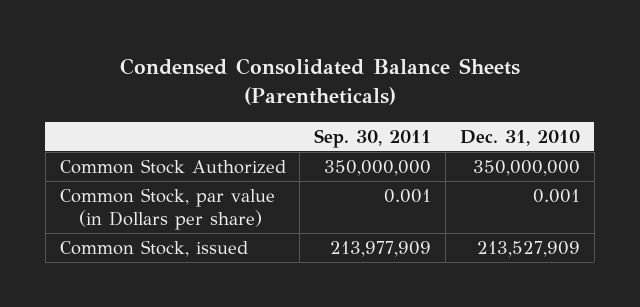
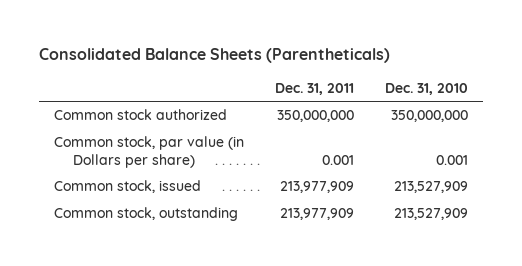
[119,58,520,106] Condensed Consolidated Balance Sheets (Parentheticals) -> [38,48,390,64] Consolidated Balance Sheets (Parentheticals)
[314,128,432,148] Sep. 30, 2011 -> none
none -> [274,82,354,95] Dec. 31, 2011
[59,158,286,174] Common Stock Authorized -> [54,109,228,121] Common stock authorized
[59,187,275,230] Common Stock, par value (in Dollars per share) -> [54,136,245,168] Common stock, par value (in Dollars per share)
[59,239,248,257] Common Stock, issued -> [54,180,202,194] Common stock, issued
none -> [54,207,239,222] Common stock, outstanding

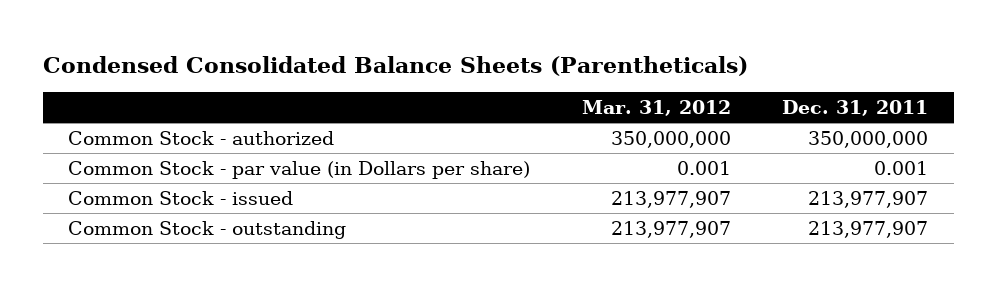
[38,48,390,64] Consolidated Balance Sheets (Parentheticals) -> [42,55,748,76] Condensed Consolidated Balance Sheets (Parentheticals)
[384,82,468,95] Dec. 31, 2010 -> none
none -> [581,99,731,116] Mar. 31, 2012
[54,109,228,121] Common stock authorized -> [68,131,335,146] Common Stock - authorized
[54,136,245,168] Common stock, par value (in Dollars per share) -> [68,161,531,180] Common Stock - par value (in Dollars per share)
[54,180,202,194] Common stock, issued -> [68,191,294,206] Common Stock - issued
[279,181,354,194] 213,977,909 -> [808,191,929,209] 213,977,907
[54,207,239,222] Common stock, outstanding -> [68,221,347,240] Common Stock - outstanding
[279,208,354,221] 213,977,909 -> [808,221,929,239] 213,977,907

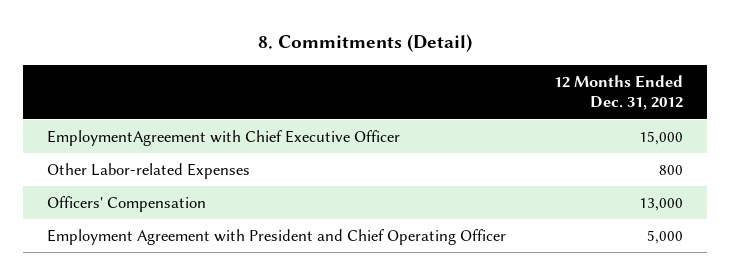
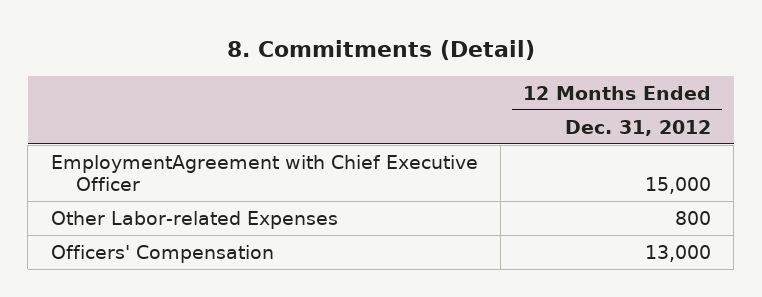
[46,228,506,245] Employment Agreement with President and Chief Operating Officer -> none

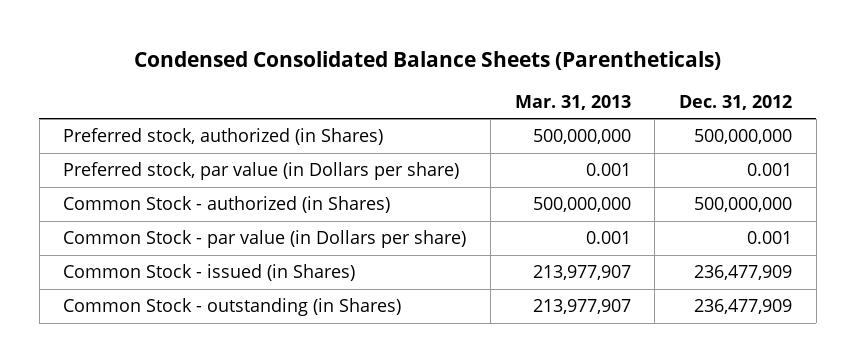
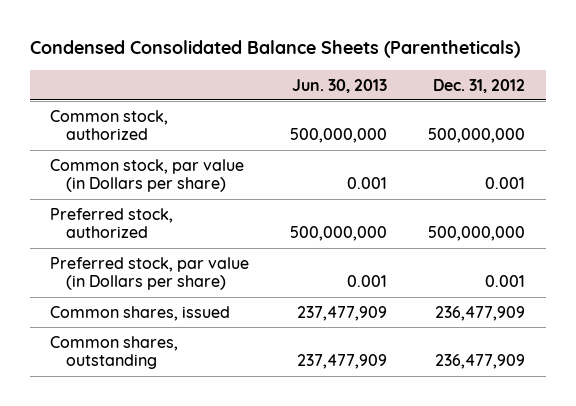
[514,94,631,110] Mar. 31, 2013 -> none
none -> [292,78,388,93] Jun. 30, 2013
none -> [50,109,169,141] Common stock, authorized
none -> [50,158,245,193] Common stock, par value (in Dollars per share)
[63,128,384,146] Preferred stock, authorized (in Shares) -> [50,207,174,239] Preferred stock, authorized
[63,196,391,214] Common Stock - authorized (in Shares) -> none
[63,230,467,249] Common Stock - par value (in Dollars per share) -> none
[63,264,356,282] Common Stock - issued (in Shares) -> [50,305,231,321] Common shares, issued
[63,298,402,317] Common Stock - outstanding (in Shares) -> [50,335,179,370] Common shares, outstanding

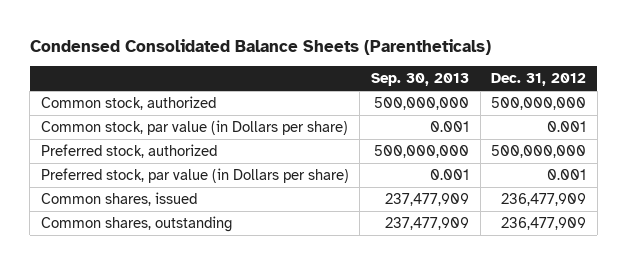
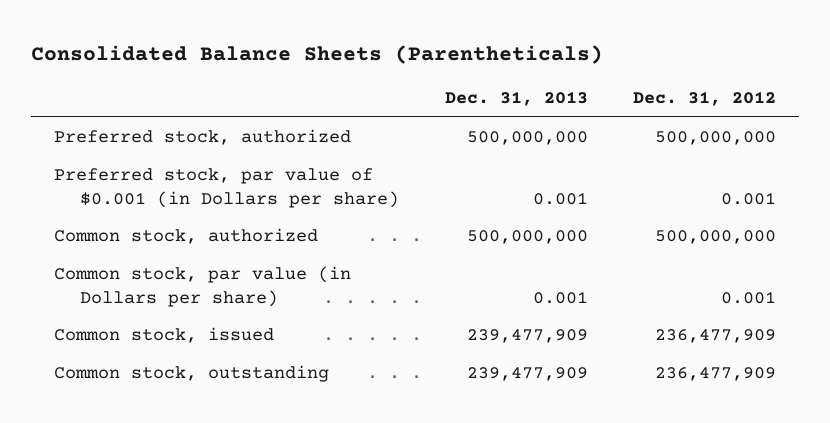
[29,39,491,56] Condensed Consolidated Balance Sheets (Parentheticals) -> [31,45,604,65] Consolidated Balance Sheets (Parentheticals)
[371,73,470,87] Sep. 30, 2013 -> none
none -> [444,91,588,107] Dec. 31, 2013
[40,143,217,158] Preferred stock, authorized -> [53,129,351,146] Preferred stock, authorized
none -> [53,168,400,208] Preferred stock, par value of $0.001 (in Dollars per share)
[40,167,349,183] Preferred stock, par value (in Dollars per share) -> none
[40,191,197,206] Common shares, issued -> [53,327,274,344] Common stock, issued
[40,215,232,232] Common shares, outstanding -> [53,365,329,383] Common stock, outstanding

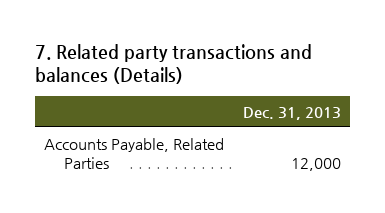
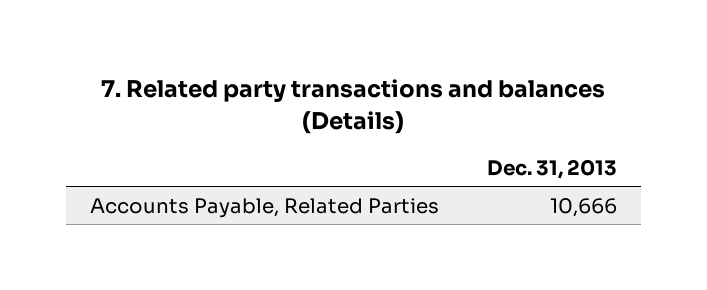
[290,157,341,171] 12,000 -> [549,197,617,217] 10,666

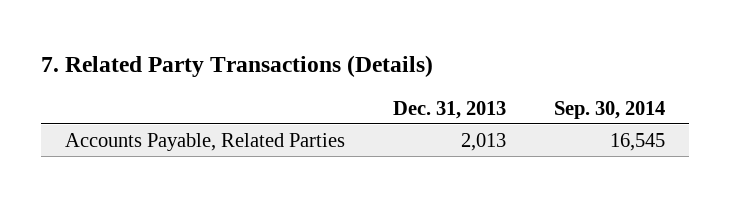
[101,79,606,134] 7. Related party transactions and balances (Details) -> [40,55,433,78] 7. Related Party Transactions (Details)
none -> [553,100,665,119] Sep. 30, 2014
[549,197,617,217] 10,666 -> [460,133,506,152] 2,013

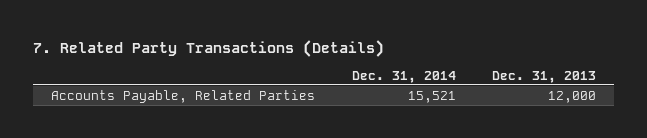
[553,100,665,119] Sep. 30, 2014 -> none
none -> [351,70,456,83] Dec. 31, 2014
[460,133,506,152] 2,013 -> [548,91,597,104] 12,000

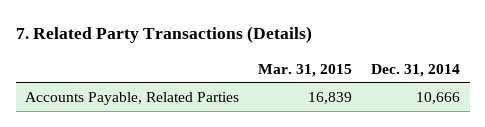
[492,70,597,83] Dec. 31, 2013 -> none
none -> [258,63,353,77] Mar. 31, 2015
[407,91,456,104] 15,521 -> [416,91,461,104] 10,666

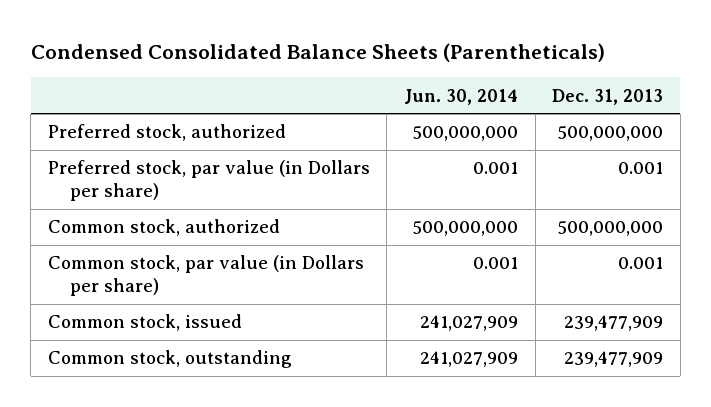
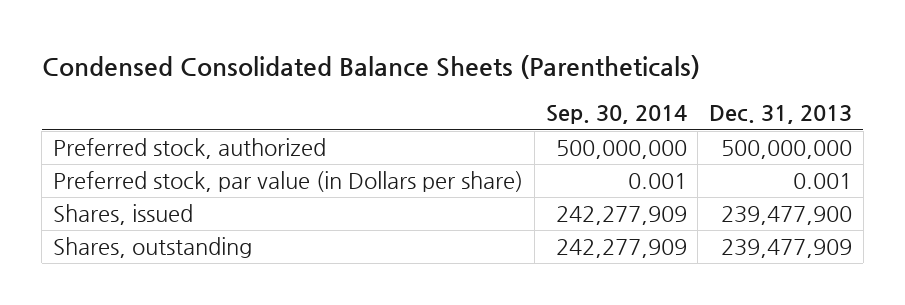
[403,88,518,105] Jun. 30, 2014 -> none
none -> [545,105,687,125] Sep. 30, 2014
[47,219,280,237] Common stock, authorized -> none
[47,255,364,297] Common stock, par value (in Dollars per share) -> none
[47,314,242,332] Common stock, issued -> [53,204,194,226] Shares, issued
[564,315,664,332] 239,477,909 -> [721,206,853,226] 239,477,900
[47,350,292,369] Common stock, outstanding -> [53,237,253,259] Shares, outstanding

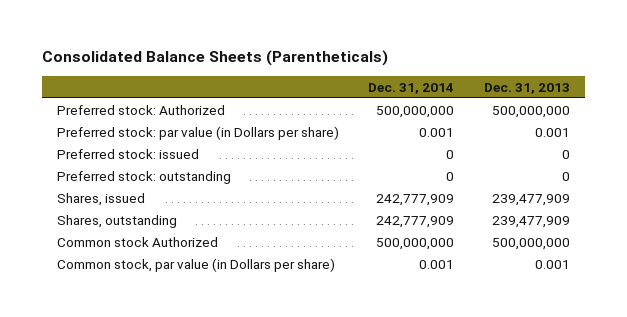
[41,54,700,79] Condensed Consolidated Balance Sheets (Parentheticals) -> [41,50,388,67] Consolidated Balance Sheets (Parentheticals)
[545,105,687,125] Sep. 30, 2014 -> none
none -> [368,82,455,94] Dec. 31, 2014
[53,138,327,160] Preferred stock, authorized -> [56,104,225,115] Preferred stock: Authorized
[53,171,524,193] Preferred stock, par value (in Dollars per share) -> [56,125,339,140] Preferred stock: par value (in Dollars per share)
none -> [56,148,199,159] Preferred stock: issued
none -> [56,170,231,184] Preferred stock: outstanding
[721,206,853,226] 239,477,900 -> [492,193,571,206] 239,477,909
none -> [56,236,218,247] Common stock Authorized
none -> [56,257,335,272] Common stock, par value (in Dollars per share)

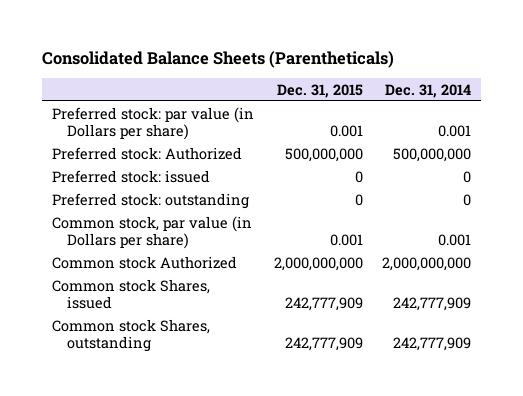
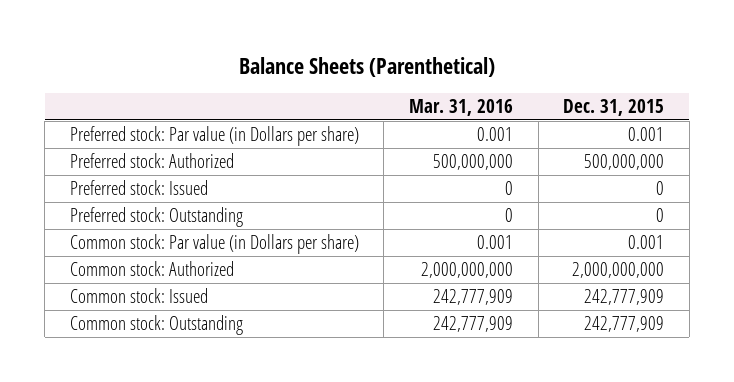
[41,50,394,68] Consolidated Balance Sheets (Parentheticals) -> [239,56,496,77] Balance Sheets (Parenthetical)
[385,83,472,98] Dec. 31, 2014 -> none
none -> [409,98,514,116] Mar. 31, 2016
[51,106,254,140] Preferred stock: par value (in Dollars per share) -> [69,126,359,147] Preferred stock: Par value (in Dollars per share)
[51,169,210,183] Preferred stock: issued -> [69,180,208,196] Preferred stock: Issued
[51,192,249,209] Preferred stock: outstanding -> [69,207,243,228] Preferred stock: Outstanding
[51,215,252,249] Common stock, par value (in Dollars per share) -> [69,234,359,255] Common stock: Par value (in Dollars per share)
[51,255,237,269] Common stock Authorized -> [69,261,234,277] Common stock: Authorized
[51,278,210,309] Common stock Shares, issued -> [69,288,208,304] Common stock: Issued
[51,318,210,352] Common stock Shares, outstanding -> [69,315,243,336] Common stock: Outstanding

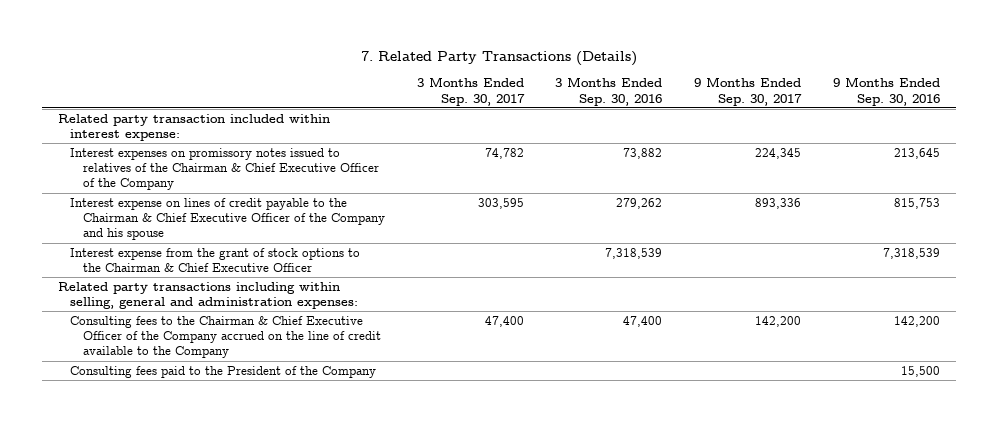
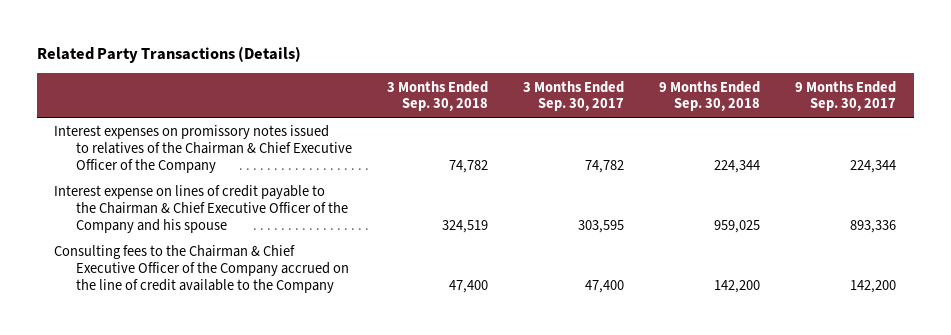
[361,51,638,67] 7. Related Party Transactions (Details) -> [36,45,301,63] Related Party Transactions (Details)
[555,77,663,106] 3 Months Ended Sep. 30, 2016 -> none
[833,77,941,106] 9 Months Ended Sep. 30, 2016 -> none
none -> [386,80,488,112] 3 Months Ended Sep. 30, 2018
none -> [659,80,761,112] 9 Months Ended Sep. 30, 2018
[58,113,331,142] Related party transaction included within interest expense: -> none
[755,147,802,159] 224,345 -> [850,159,897,173] 224,344
[70,247,361,273] Interest expense from the grant of stock options to the Chairman & Chief Executive Officer -> none
[58,281,359,310] Related party transactions including within selling, general and administration expenses: -> none
[70,365,377,378] Consulting fees paid to the President of the Company -> none

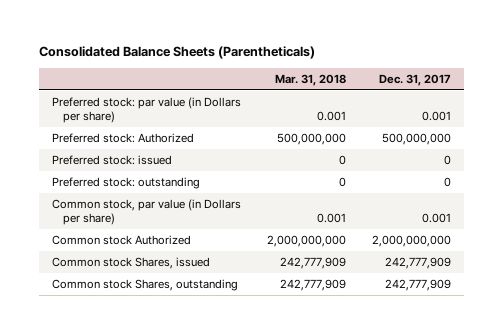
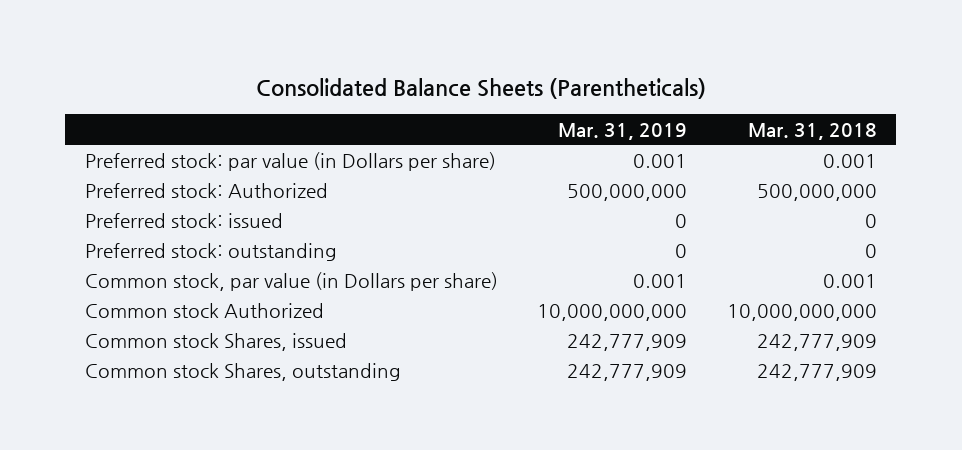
[378,73,451,86] Dec. 31, 2017 -> none
none -> [558,122,688,140] Mar. 31, 2019
[266,234,346,247] 2,000,000,000 -> [726,303,877,321] 10,000,000,000

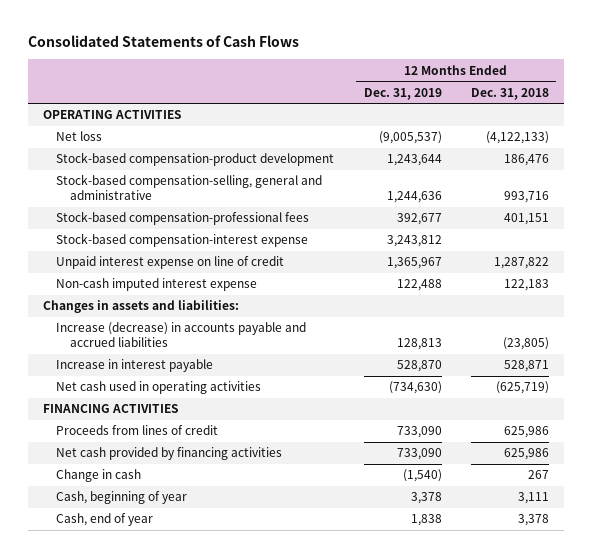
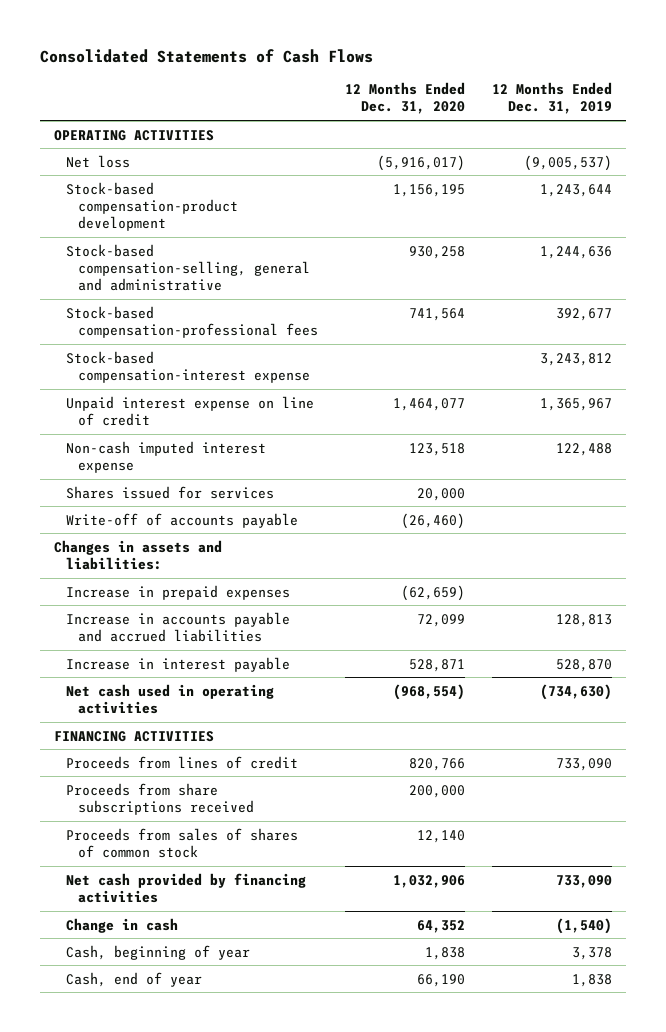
[471,87,550,100] Dec. 31, 2018 -> none
none -> [345,82,466,115] 12 Months Ended Dec. 31, 2020
none -> [65,485,274,499] Shares issued for services
none -> [65,512,298,528] Write-off of accounts payable
none -> [65,584,290,600] Increase in prepaid expenses
[56,322,307,348] Increase (decrease) in accounts payable and accrued liabilities -> [65,611,290,642] Increase in accounts payable and accrued liabilities
none -> [65,782,254,815] Proceeds from share subscriptions received
none -> [65,827,298,858] Proceeds from sales of shares of common stock

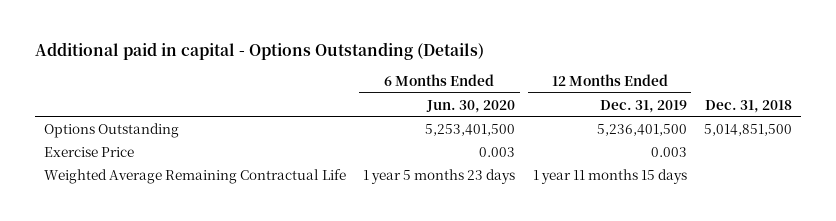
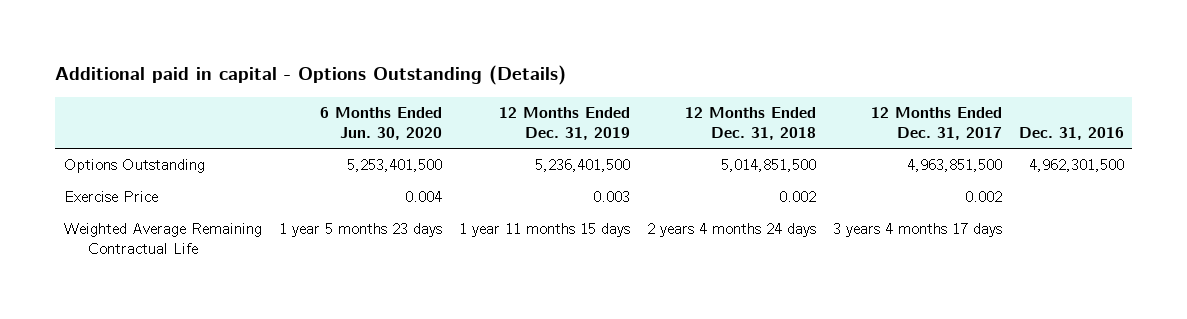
[705,99,793,113] Dec. 31, 2018 -> none
none -> [684,107,816,140] 12 Months Ended Dec. 31, 2018
none -> [870,107,1002,140] 12 Months Ended Dec. 31, 2017
none -> [1018,126,1124,140] Dec. 31, 2016
[479,146,516,157] 0.003 -> [404,191,442,203] 0.004

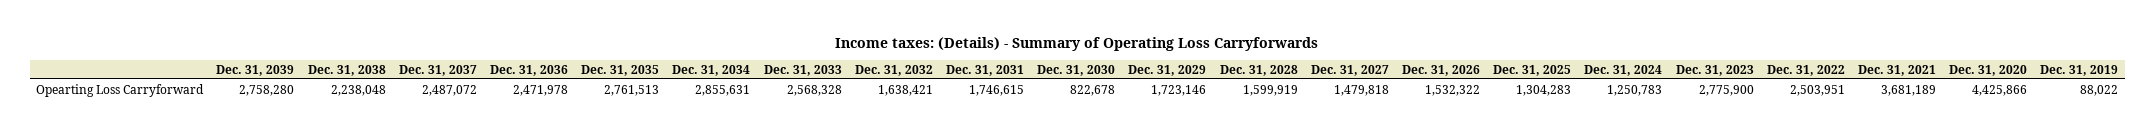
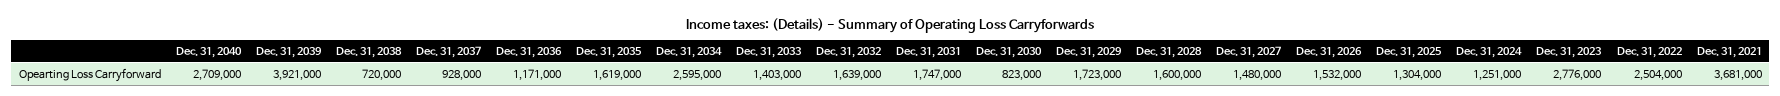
[1949,64,2028,76] Dec. 31, 2020 -> none
[2040,64,2119,76] Dec. 31, 2019 -> none
none -> [175,46,242,58] Dec. 31, 2040
[239,84,295,96] 2,758,280 -> [272,69,321,80] 3,921,000
[330,84,386,96] 2,238,048 -> [361,68,401,80] 720,000
[421,84,477,96] 2,487,072 -> [441,69,481,80] 928,000
[512,84,568,96] 2,471,978 -> [512,68,561,80] 1,171,000
[604,84,660,96] 2,761,513 -> [592,69,641,80] 1,619,000
[695,84,751,96] 2,855,631 -> [673,69,722,80] 2,595,000
[786,84,842,96] 2,568,328 -> [753,69,802,80] 1,403,000
[877,84,933,96] 1,638,421 -> [833,69,882,80] 1,639,000
[968,84,1024,96] 1,746,615 -> [913,68,962,80] 1,747,000
[1070,84,1116,96] 822,678 -> [1002,69,1042,80] 823,000
[1151,84,1207,96] 1,723,146 -> [1073,68,1122,80] 1,723,000
[1242,84,1298,96] 1,599,919 -> [1153,69,1202,80] 1,600,000
[1333,84,1389,96] 1,479,818 -> [1233,69,1282,80] 1,480,000
[1425,84,1481,96] 1,532,322 -> [1313,69,1362,80] 1,532,000
[1516,84,1572,96] 1,304,283 -> [1393,69,1442,80] 1,304,000
[1607,84,1663,96] 1,250,783 -> [1473,69,1522,80] 1,251,000
[1698,84,1754,96] 2,775,900 -> [1553,68,1602,80] 2,776,000
[1789,84,1845,96] 2,503,951 -> [1633,69,1682,80] 2,504,000
[1881,84,1937,96] 3,681,189 -> [1713,69,1762,80] 3,681,000

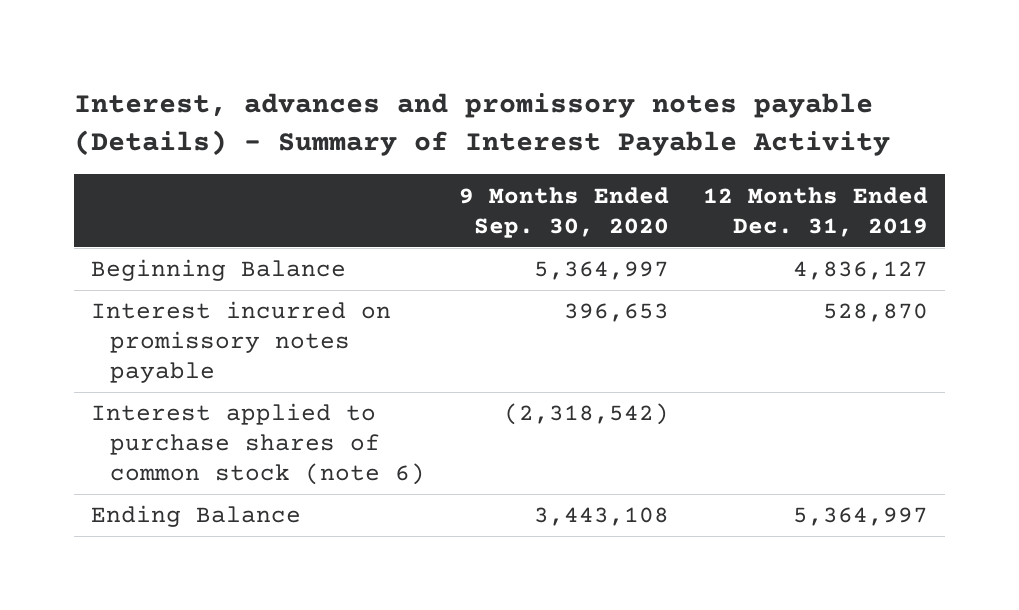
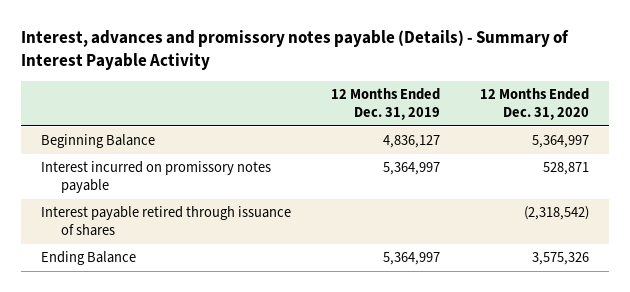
[458,186,669,238] 9 Months Ended Sep. 30, 2020 -> none
none -> [479,87,589,121] 12 Months Ended Dec. 31, 2020
[90,403,425,486] Interest applied to purchase shares of common stock (note 6) -> none
[822,303,928,323] 528,870 -> [382,162,440,176] 5,364,997
none -> [40,206,291,237] Interest payable retired through issuance of shares

